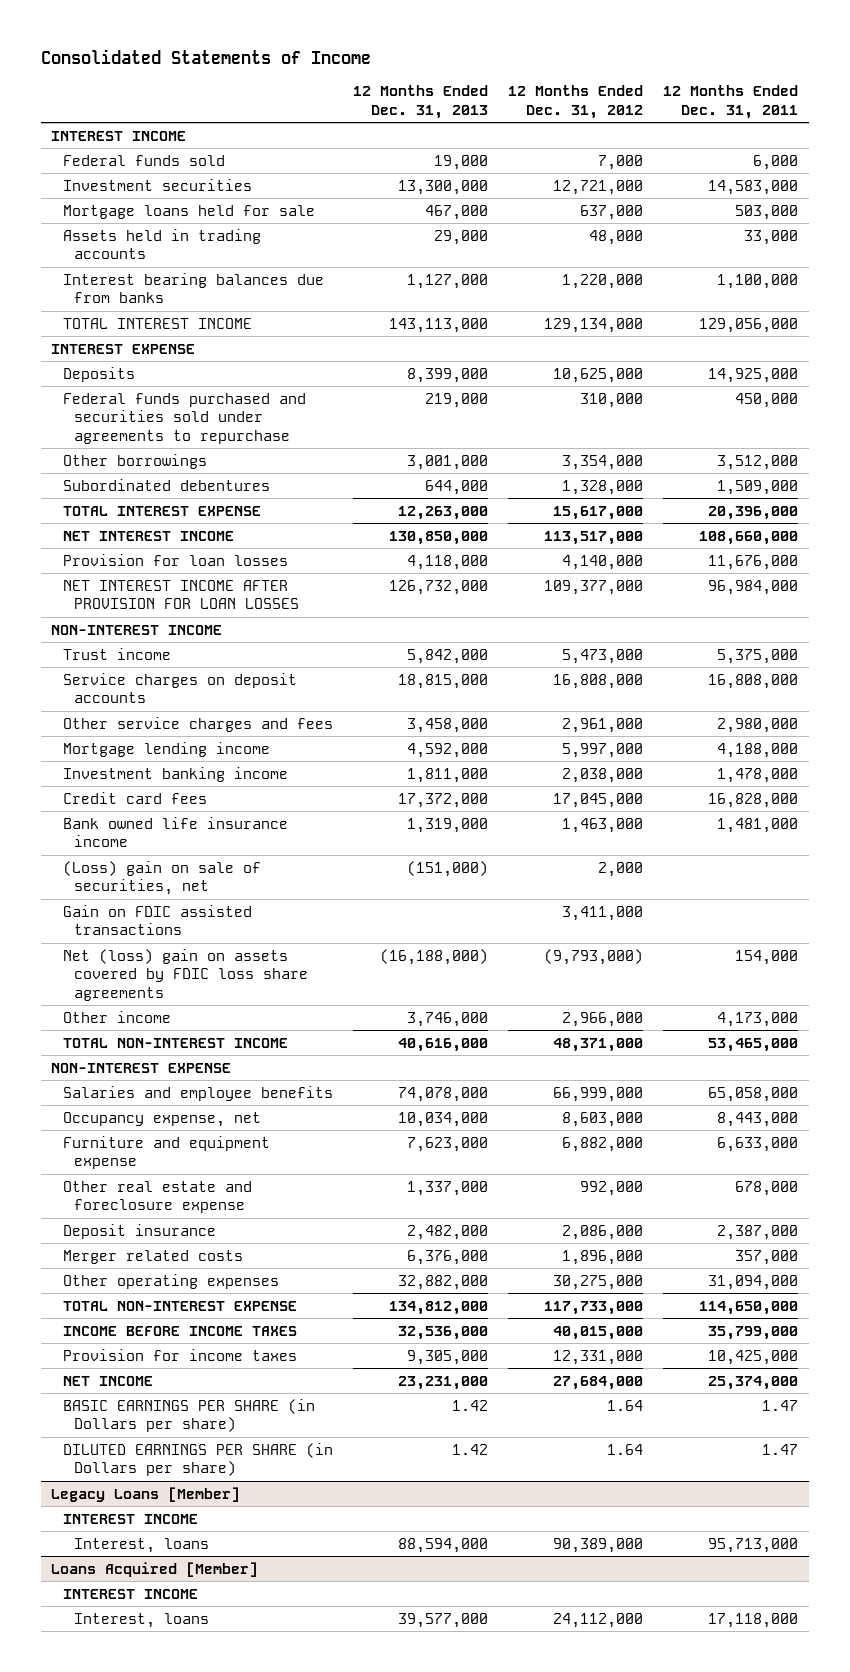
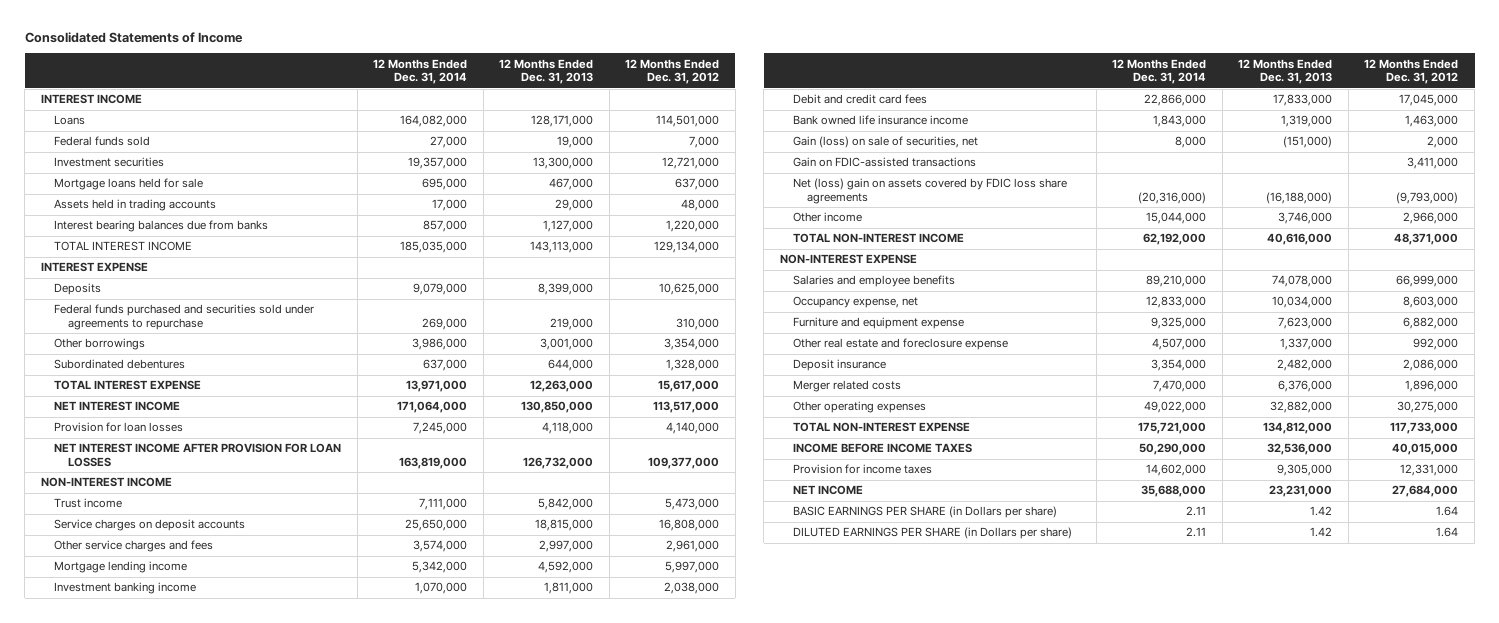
[663,85,799,120] 12 Months Ended Dec. 31, 2011 -> none
none -> [373,58,468,85] 12 Months Ended Dec. 31, 2014
none -> [54,115,86,126] Loans
[406,717,488,733] 3,458,000 -> [539,540,594,553] 2,997,000
[62,791,207,804] Credit card fees -> [793,94,928,105] Debit and credit card fees
[397,792,488,808] 17,372,000 -> [1273,94,1333,107] 17,833,000
[62,860,261,896] (Loss) gain on sale of securities, net -> [793,136,979,149] Gain (loss) on sale of securities, net
[62,904,252,936] Gain on FDIC assisted transactions -> [793,157,977,168] Gain on FDIC-assisted transactions
[51,1486,241,1502] Legacy Loans [Member] -> none
[62,1513,198,1524] INTEREST INCOME -> none
[74,1537,210,1553] Interest, loans -> none
[51,1561,259,1577] Loans Acquired [Member] -> none
[62,1588,198,1599] INTEREST INCOME -> none
[74,1612,210,1628] Interest, loans -> none

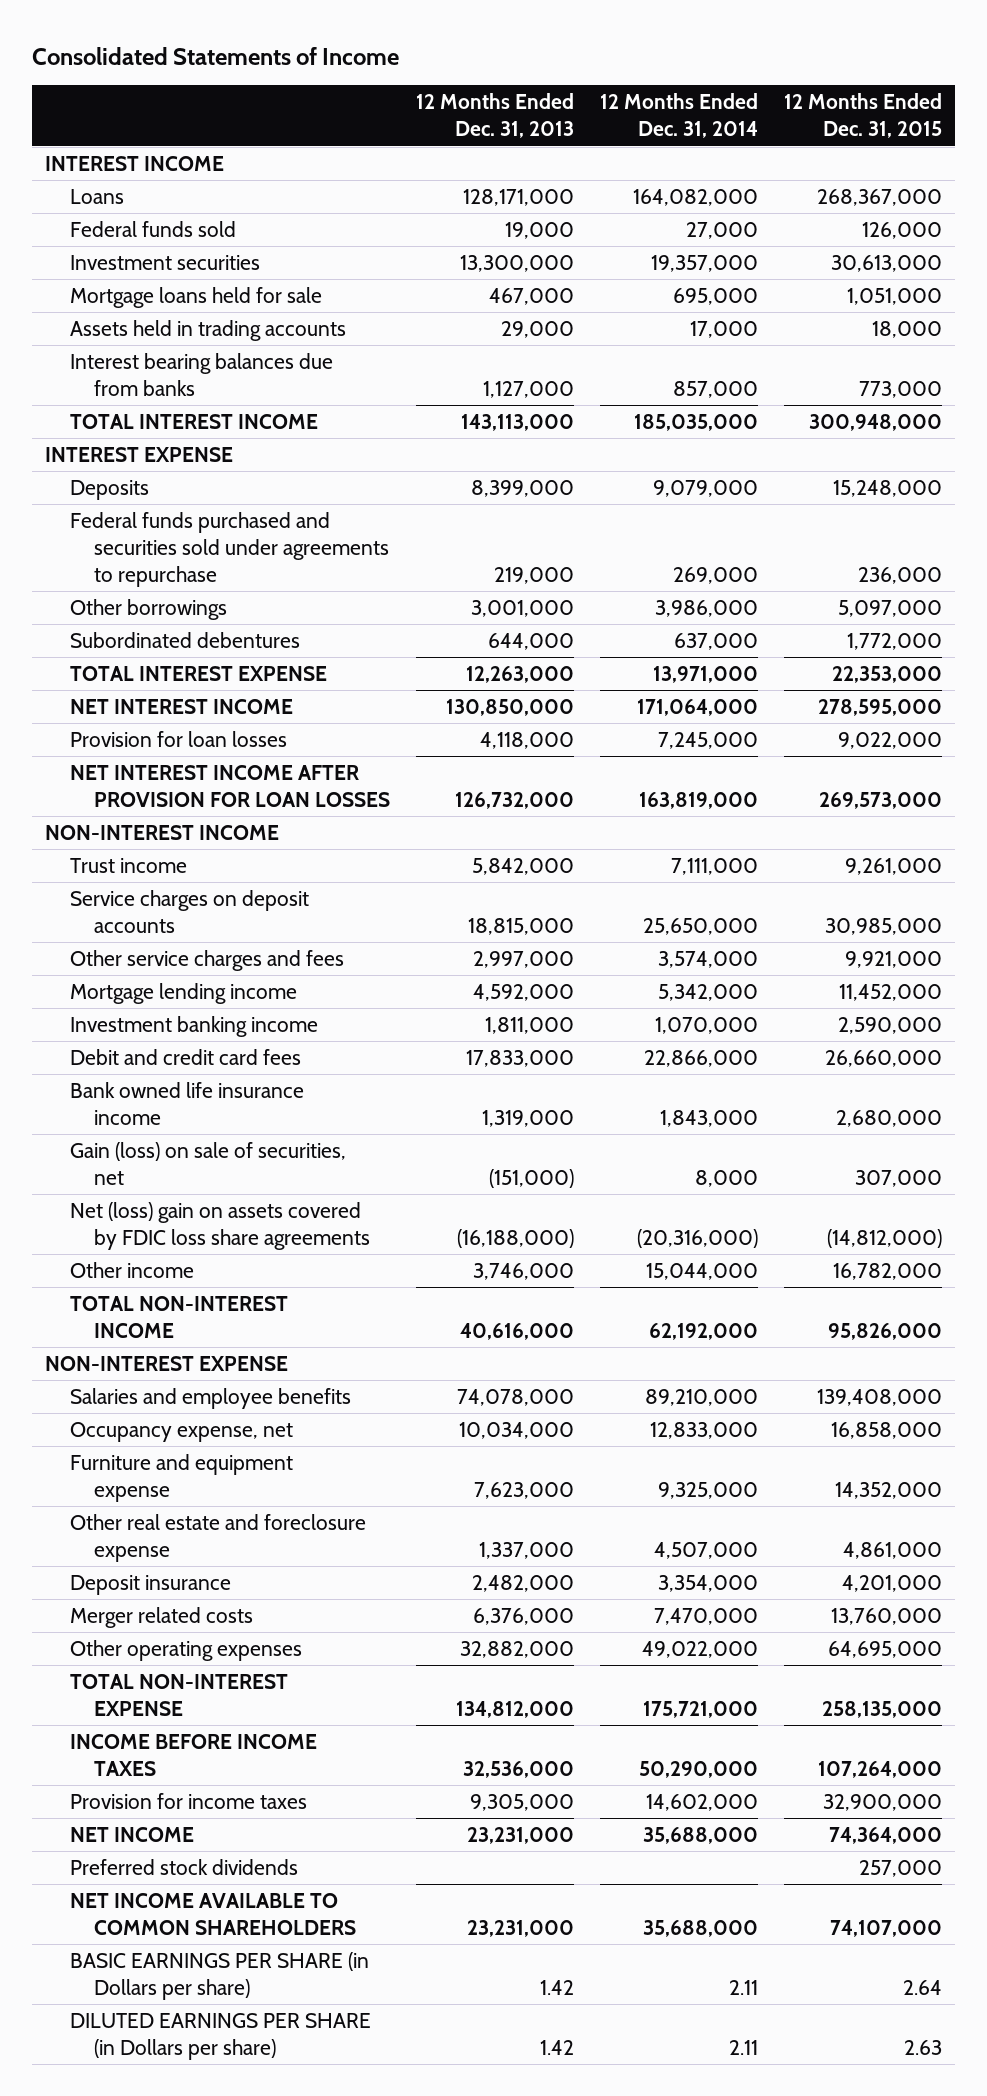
[625,58,720,85] 12 Months Ended Dec. 31, 2012 -> none
none -> [783,93,942,139] 12 Months Ended Dec. 31, 2015
[793,157,977,168] Gain on FDIC-assisted transactions -> none
none -> [69,1858,298,1875] Preferred stock dividends
none -> [69,1892,357,1935] NET INCOME AVAILABLE TO COMMON SHAREHOLDERS

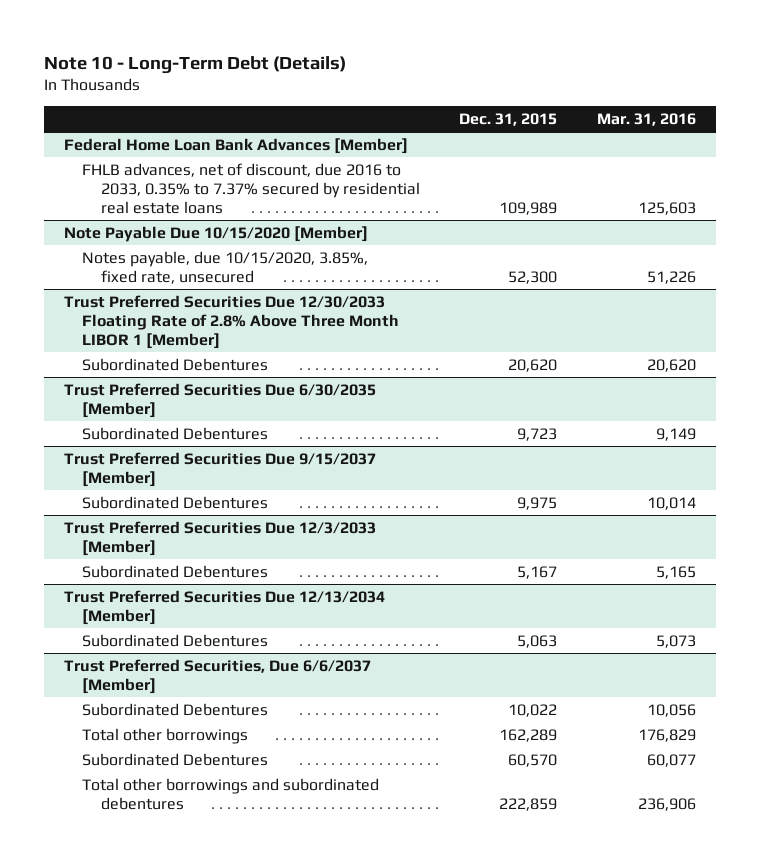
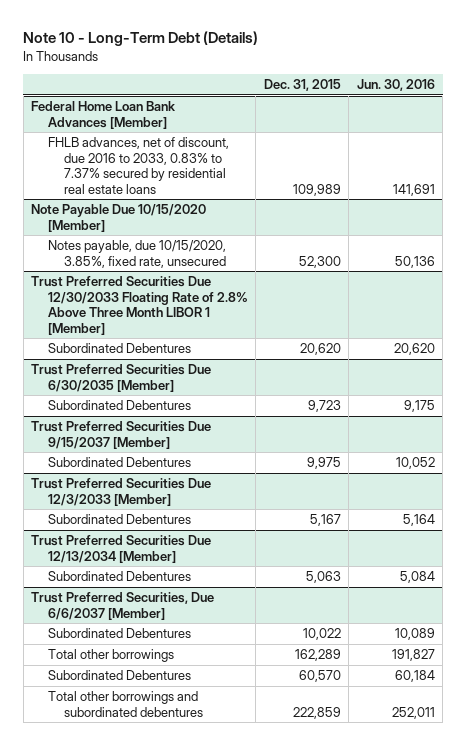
[597,113,697,127] Mar. 31, 2016 -> none
none -> [356,79,435,92] Jun. 30, 2016
[82,162,420,214] FHLB advances, net of discount, due 2016 to 2033, 0.35% to 7.37% secured by residential real estate loans -> [47,137,229,194] FHLB advances, net of discount, due 2016 to 2033, 0.83% to 7.37% secured by residential real estate loans

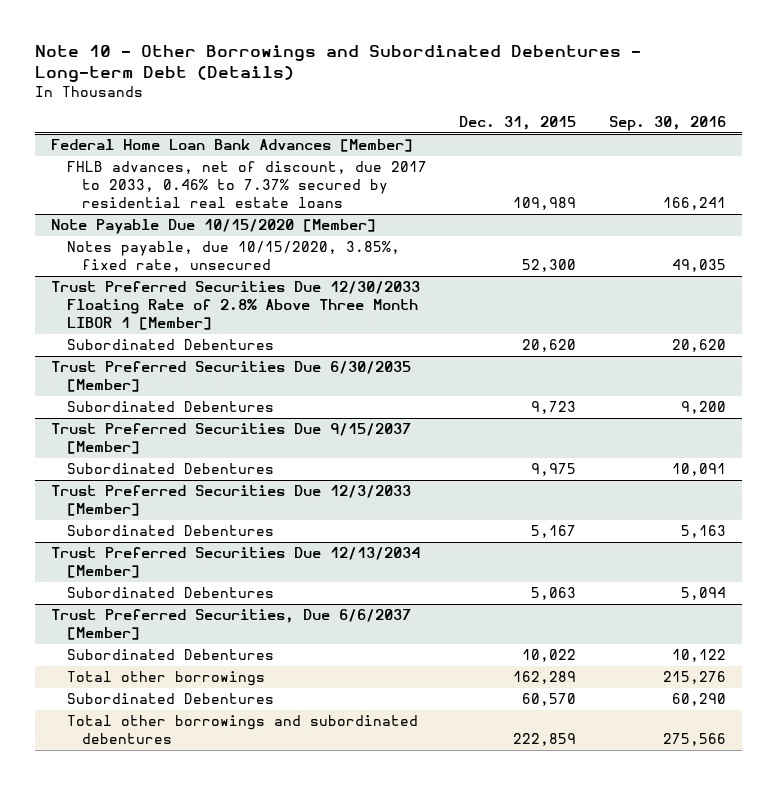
[23,31,259,47] Note 10 - Long-Term Debt (Details) -> [35,44,642,83] Note 10 - Other Borrowings and Subordinated Debentures - Long-term Debt (Details)
[356,79,435,92] Jun. 30, 2016 -> none
none -> [608,115,726,131] Sep. 30, 2016
[47,137,229,194] FHLB advances, net of discount, due 2016 to 2033, 0.83% to 7.37% secured by residential real estate loans -> [66,161,427,208] FHLB advances, net of discount, due 2017 to 2033, 0.46% to 7.37% secured by residential real estate loans

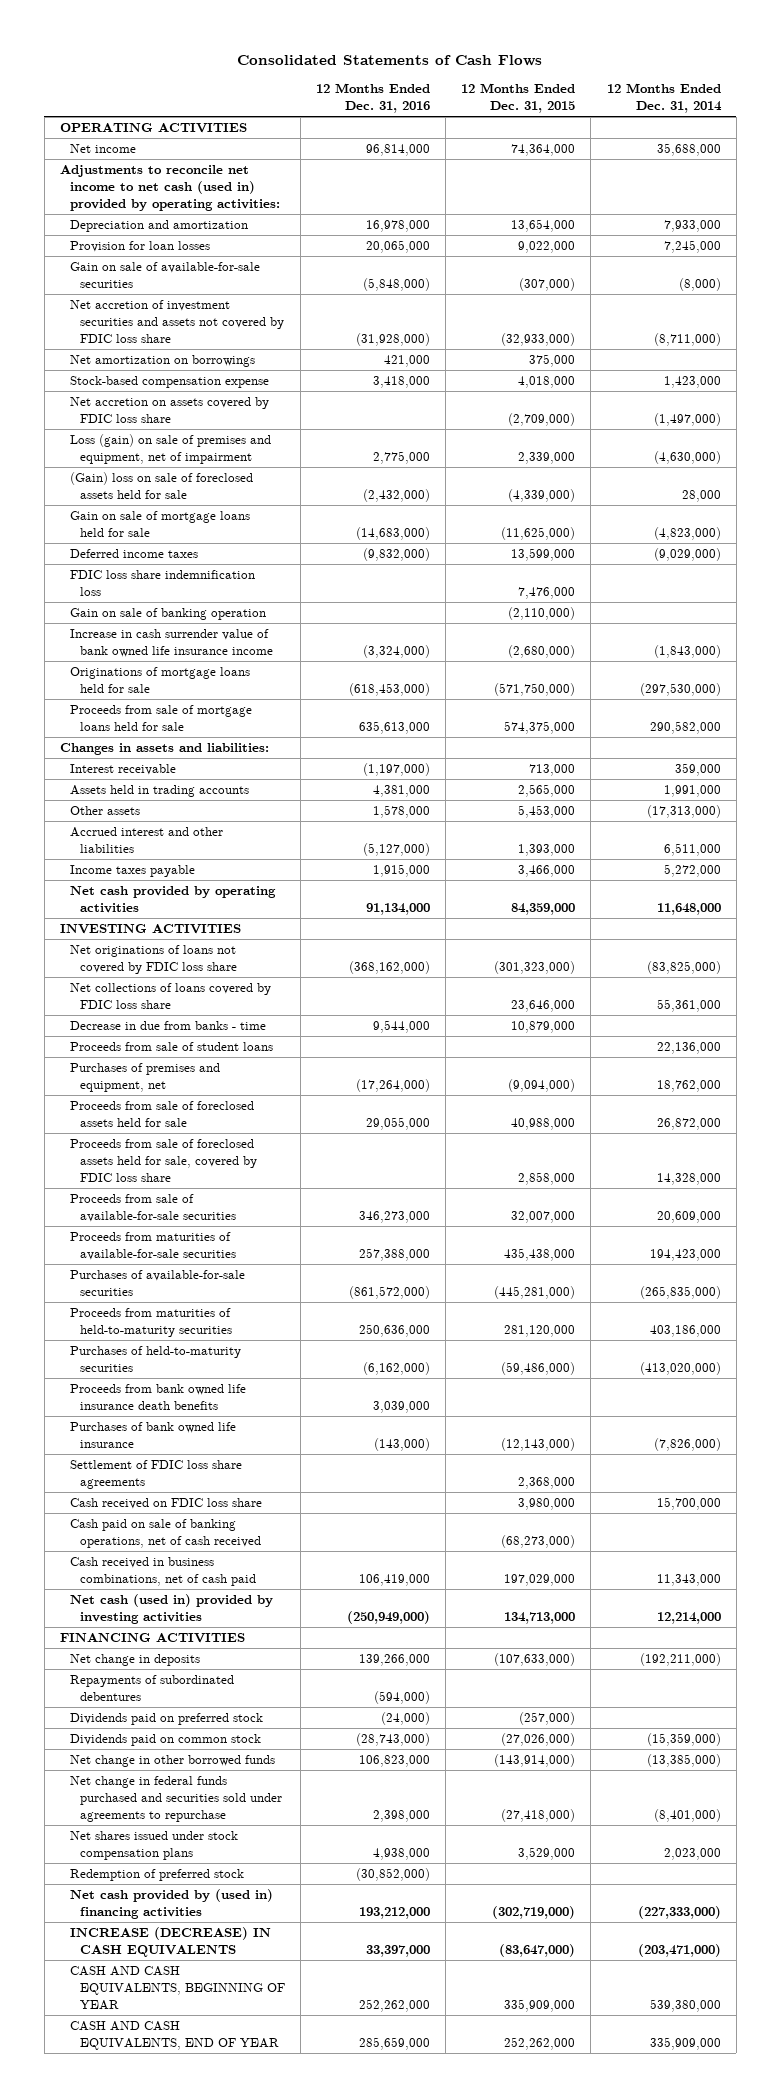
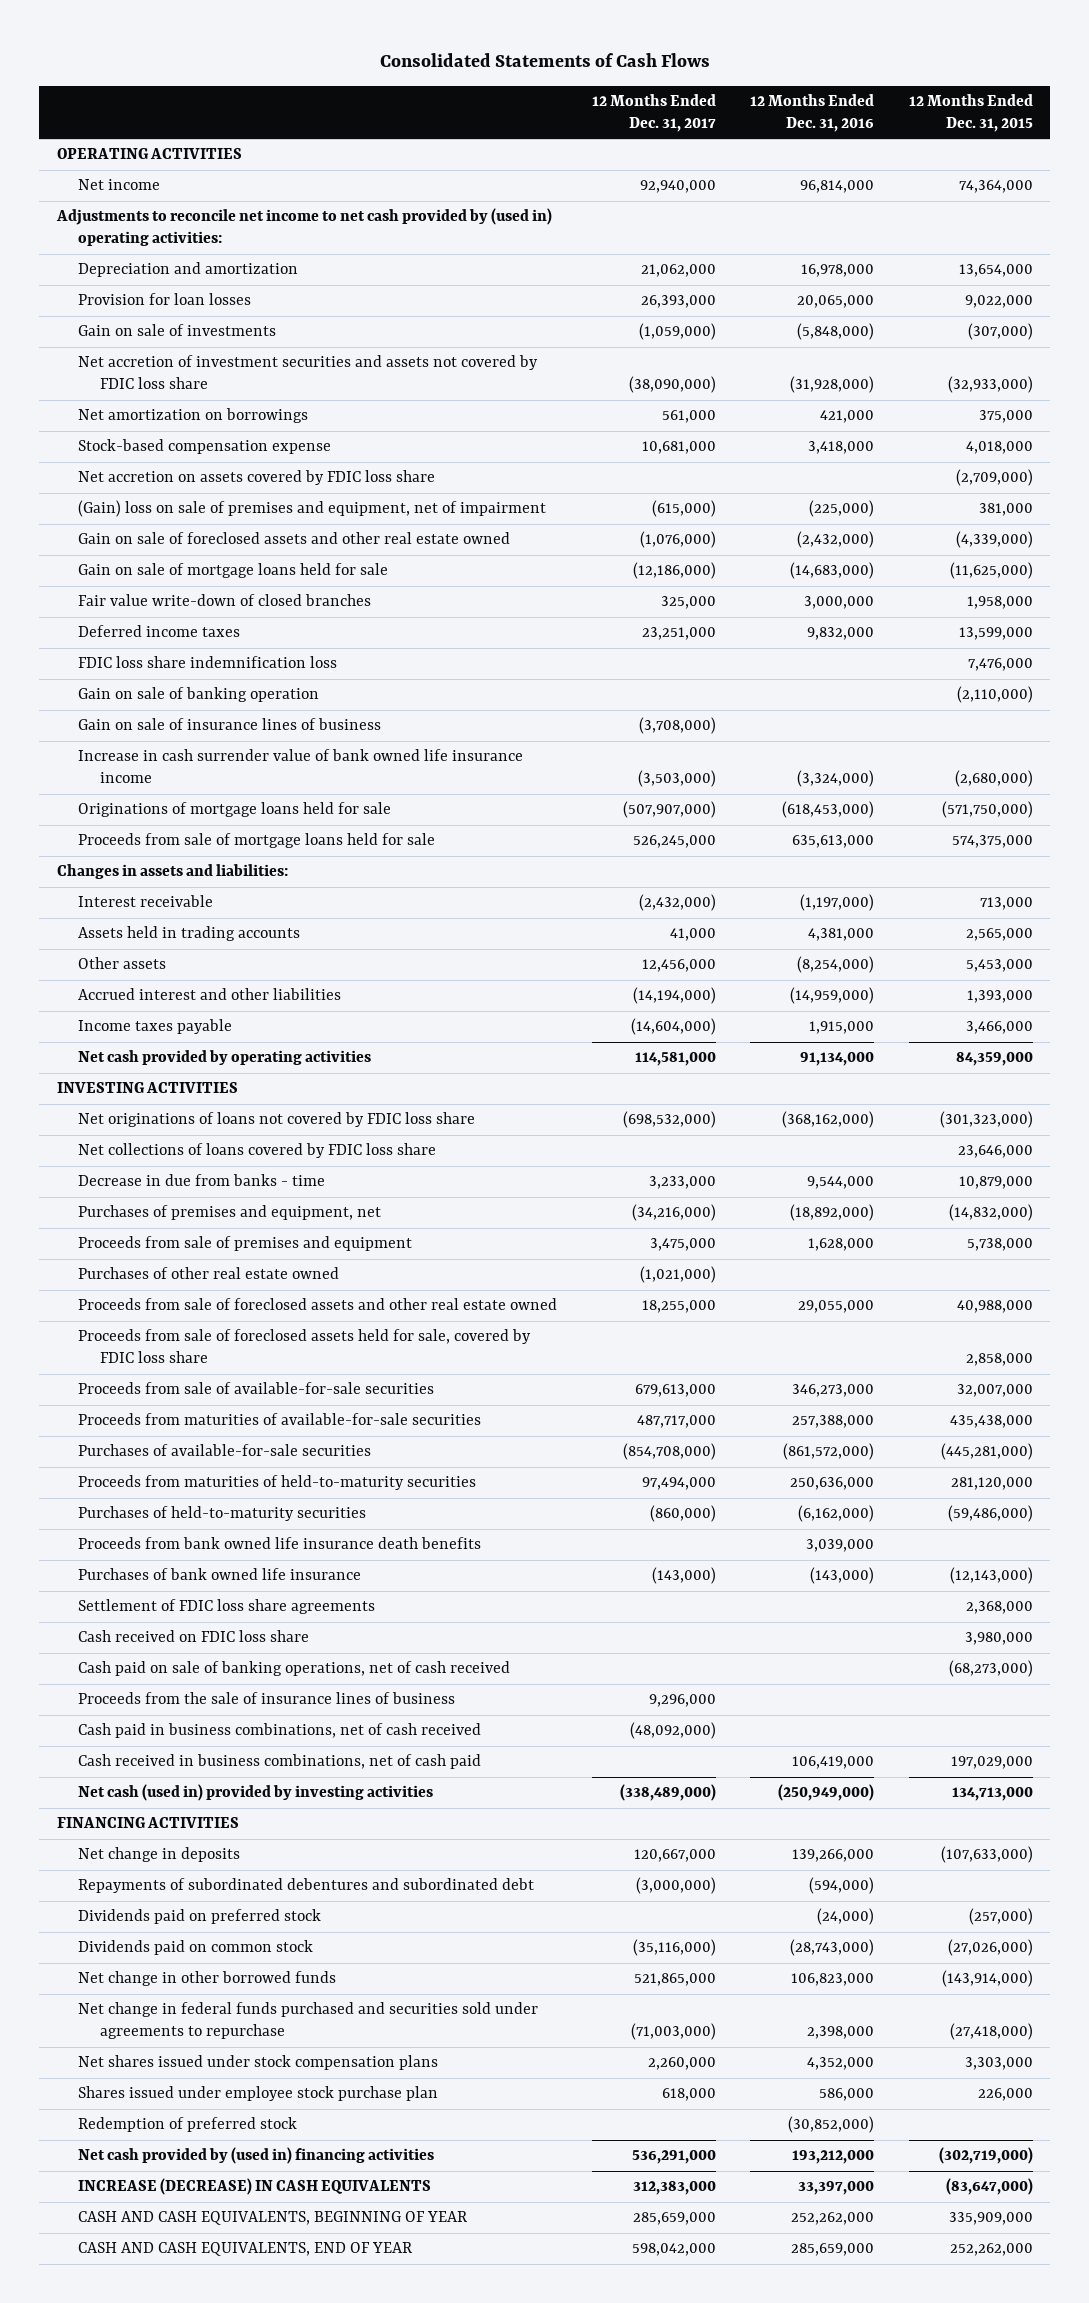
[606,83,722,113] 12 Months Ended Dec. 31, 2014 -> none
none -> [591,94,716,132] 12 Months Ended Dec. 31, 2017
[60,165,280,211] Adjustments to reconcile net income to net cash (used in) provided by operating activities: -> [55,208,552,247] Adjustments to reconcile net income to net cash provided by (used in) operating activities:
[69,262,260,288] Gain on sale of available-for-sale securities -> [78,324,277,337] Gain on sale of investments
[69,434,271,464] Loss (gain) on sale of premises and equipment, net of impairment -> [78,500,547,518] (Gain) loss on sale of premises and equipment, net of impairment
[373,450,431,464] 2,775,000 -> [809,500,875,518] (225,000)
[518,451,576,464] 2,339,000 -> [978,503,1033,517] 381,000
[69,472,253,499] (Gain) loss on sale of foreclosed assets held for sale -> [78,532,511,545] Gain on sale of foreclosed assets and other real estate owned
none -> [78,594,372,607] Fair value write-down of closed branches
[363,548,431,562] (9,832,000) -> [807,627,875,641] 9,832,000
none -> [78,718,382,731] Gain on sale of insurance lines of business
[373,805,431,819] 1,578,000 -> [797,956,875,974] (8,254,000)
[363,842,431,856] (5,127,000) -> [790,987,875,1005] (14,959,000)
[69,1042,273,1052] Proceeds from sale of student loans -> none
[356,1078,431,1092] (17,264,000) -> [790,1204,875,1222] (18,892,000)
[508,1078,576,1092] (9,094,000) -> [948,1204,1033,1222] (14,832,000)
none -> [78,1236,413,1252] Proceeds from sale of premises and equipment
none -> [78,1267,340,1280] Purchases of other real estate owned
[69,1101,254,1127] Proceeds from sale of foreclosed assets held for sale -> [78,1298,558,1311] Proceeds from sale of foreclosed assets and other real estate owned
none -> [78,1692,456,1705] Proceeds from the sale of insurance lines of business
none -> [78,1723,482,1739] Cash paid in business combinations, net of cash received
[69,1675,234,1701] Repayments of subordinated debentures -> [78,1878,535,1894] Repayments of subordinated debentures and subordinated debt
[373,1847,431,1860] 4,938,000 -> [807,2057,875,2071] 4,352,000
[518,1846,576,1860] 3,529,000 -> [964,2057,1033,2071] 3,303,000
none -> [78,2086,439,2102] Shares issued under employee stock purchase plan

